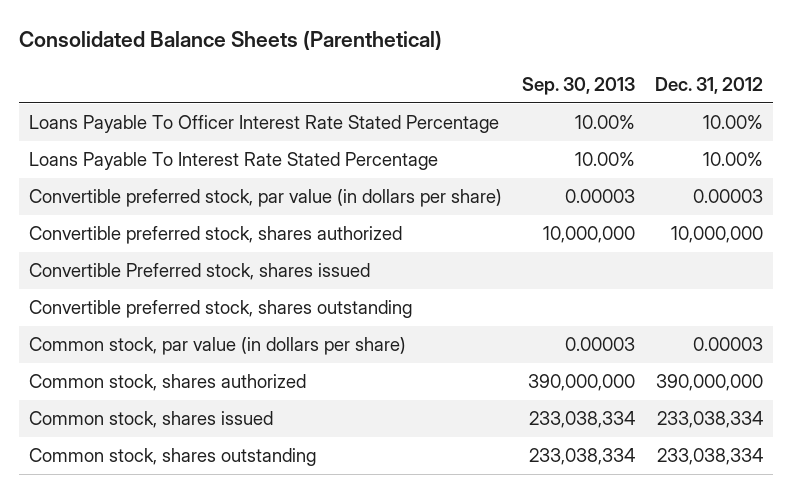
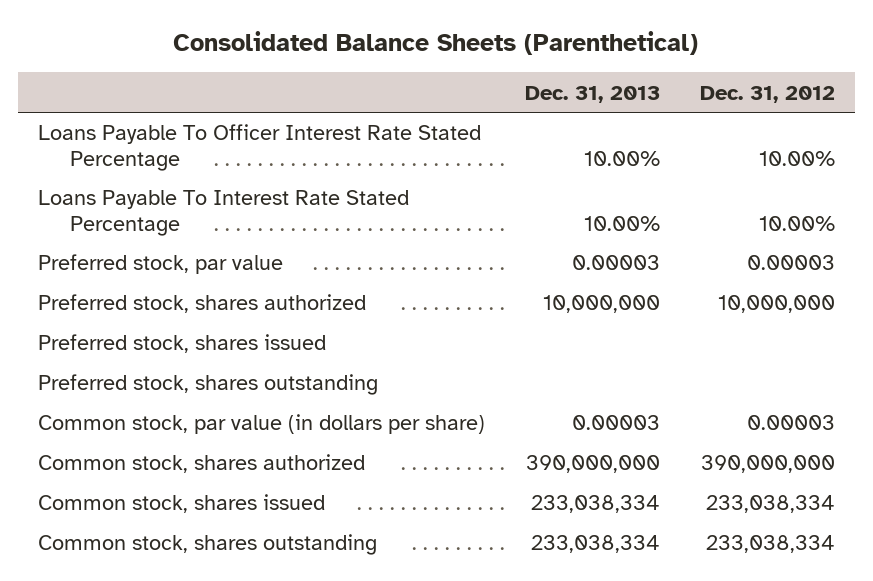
[521,76,635,95] Sep. 30, 2013 -> none
none -> [524,85,660,103] Dec. 31, 2013
[28,189,502,208] Convertible preferred stock, par value (in dollars per share) -> [37,254,283,275] Preferred stock, par value
[28,226,402,245] Convertible preferred stock, shares authorized -> [37,294,366,314] Preferred stock, shares authorized
[28,263,370,281] Convertible Preferred stock, shares issued -> [37,334,326,354] Preferred stock, shares issued
[28,300,412,319] Convertible preferred stock, shares outstanding -> [37,374,378,396] Preferred stock, shares outstanding

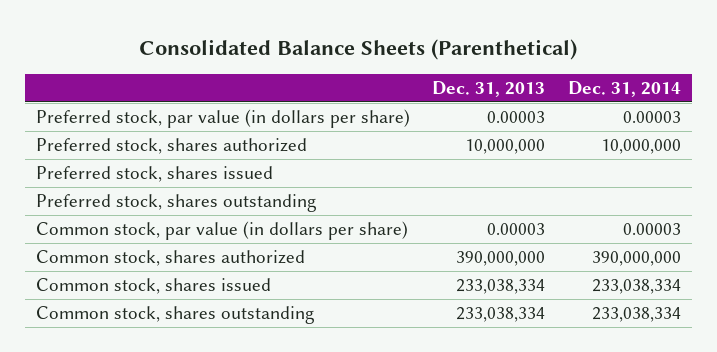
[699,85,835,103] Dec. 31, 2012 -> none
none -> [567,81,681,98] Dec. 31, 2014
[37,124,481,171] Loans Payable To Officer Interest Rate Stated Percentage -> none
[37,190,409,236] Loans Payable To Interest Rate Stated Percentage -> none
[37,254,283,275] Preferred stock, par value -> [36,109,411,129] Preferred stock, par value (in dollars per share)

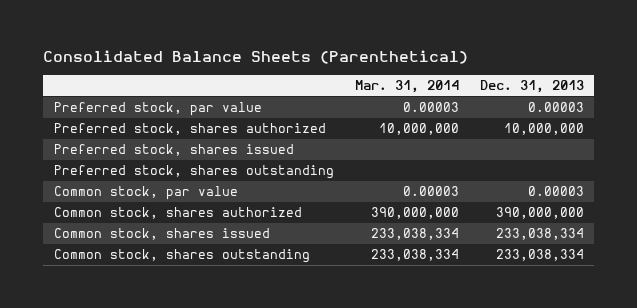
[567,81,681,98] Dec. 31, 2014 -> none
none -> [354,80,459,94] Mar. 31, 2014
[36,109,411,129] Preferred stock, par value (in dollars per share) -> [53,102,262,117] Preferred stock, par value
[36,221,409,241] Common stock, par value (in dollars per share) -> [53,186,238,201] Common stock, par value

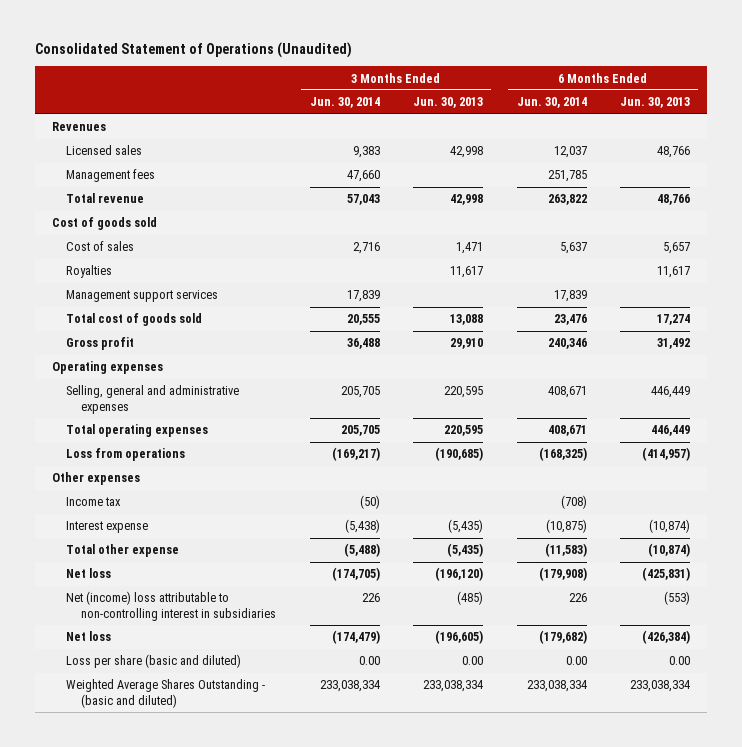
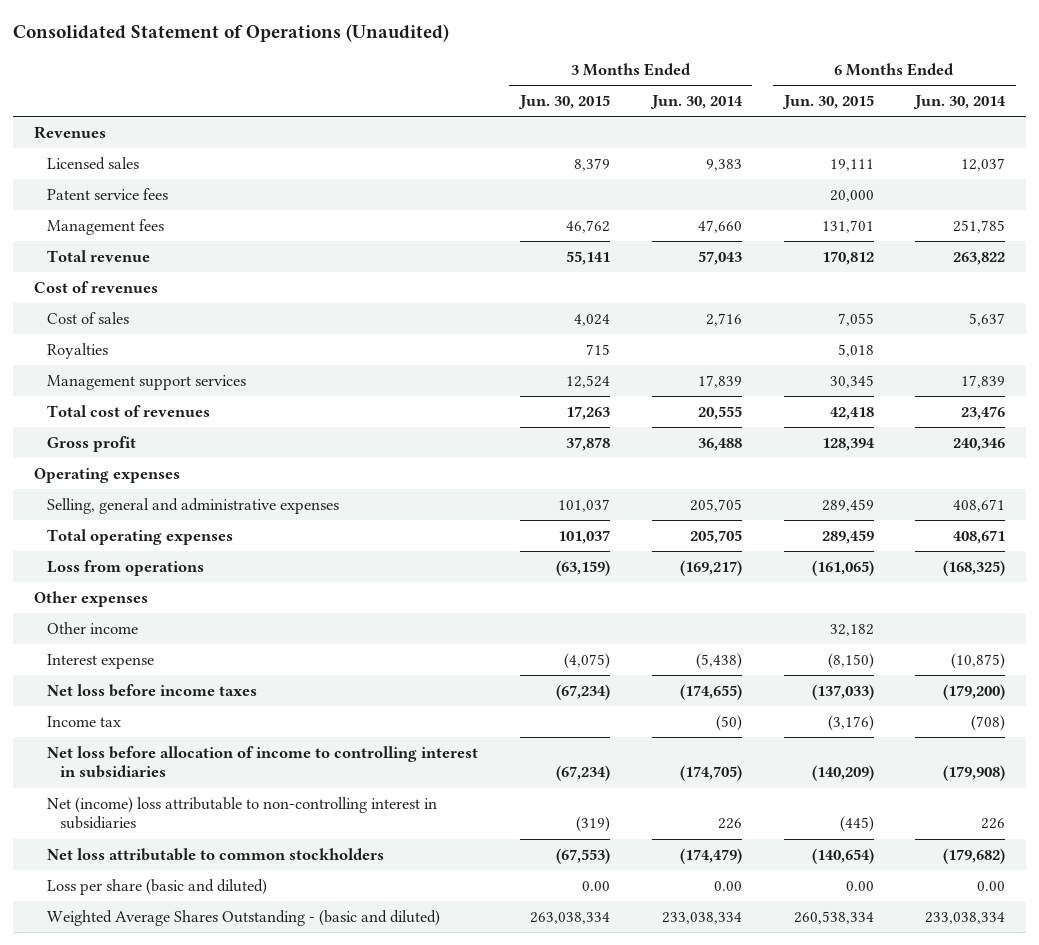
[413,97,484,109] Jun. 30, 2013 -> none
[620,97,691,109] Jun. 30, 2013 -> none
none -> [517,95,610,110] Jun. 30, 2015
none -> [781,95,874,110] Jun. 30, 2015
none -> [47,187,169,200] Patent service fees
[51,217,157,231] Cost of goods sold -> none
none -> [33,280,158,293] Cost of revenues
[66,313,203,327] Total cost of goods sold -> [47,404,211,417] Total cost of revenues
none -> [47,621,139,634] Other income
[66,544,180,558] Total other expense -> none
none -> [47,683,258,697] Net loss before income taxes
[66,497,122,507] Income tax -> [47,715,122,727] Income tax
[66,568,112,579] Net loss -> [47,745,479,779] Net loss before allocation of income to controlling interest in subsidiaries
[66,631,112,642] Net loss -> [47,847,385,861] Net loss attributable to common stockholders

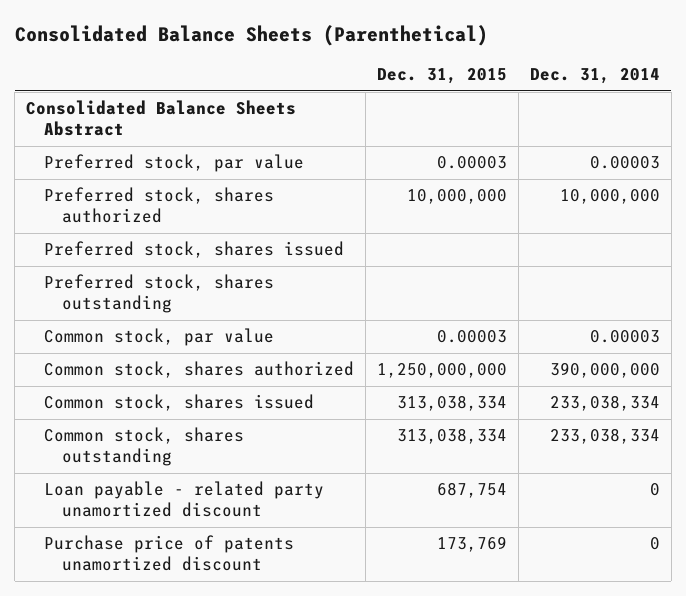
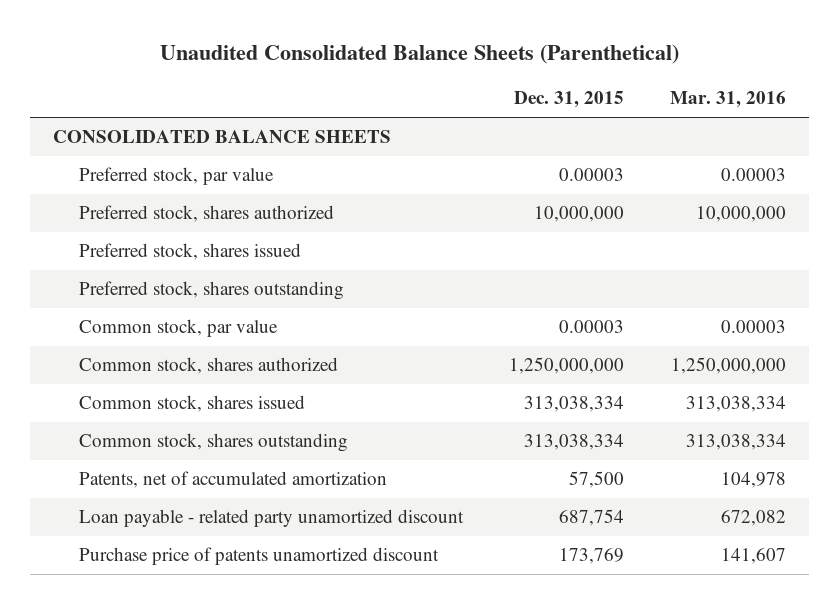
[14,25,488,47] Consolidated Balance Sheets (Parenthetical) -> [159,43,679,64] Unaudited Consolidated Balance Sheets (Parenthetical)
[529,68,660,85] Dec. 31, 2014 -> none
none -> [670,91,787,109] Mar. 31, 2016
[26,100,297,137] Consolidated Balance Sheets Abstract -> [53,130,392,144] CONSOLIDATED BALANCE SHEETS
none -> [79,471,388,489] Patents, net of accumulated amortization

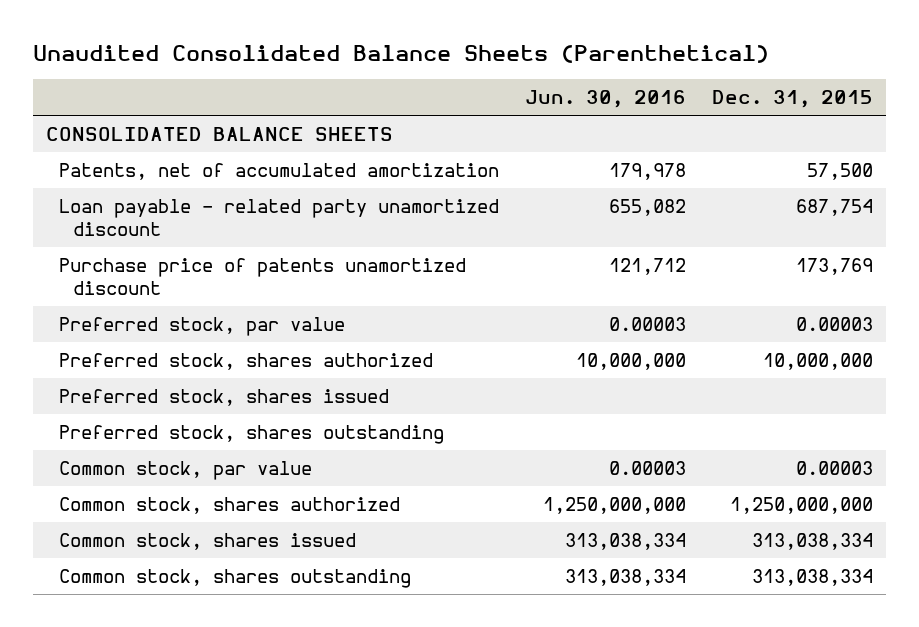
[670,91,787,109] Mar. 31, 2016 -> none
none -> [525,90,687,109] Jun. 30, 2016
[79,471,388,489] Patents, net of accumulated amortization -> [59,162,500,180] Patents, net of accumulated amortization
[79,509,465,528] Loan payable - related party unamortized discount -> [59,198,500,236] Loan payable - related party unamortized discount
[79,547,440,566] Purchase price of patents unamortized discount -> [59,257,467,295] Purchase price of patents unamortized discount

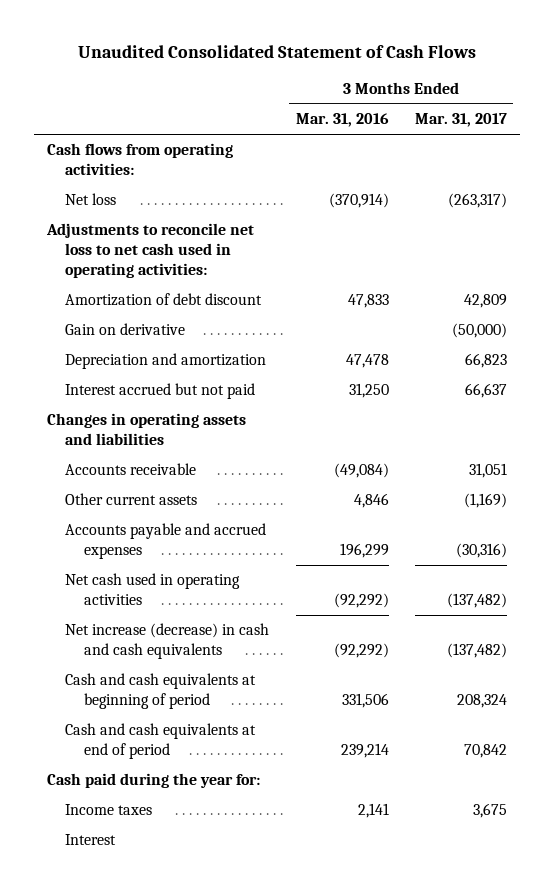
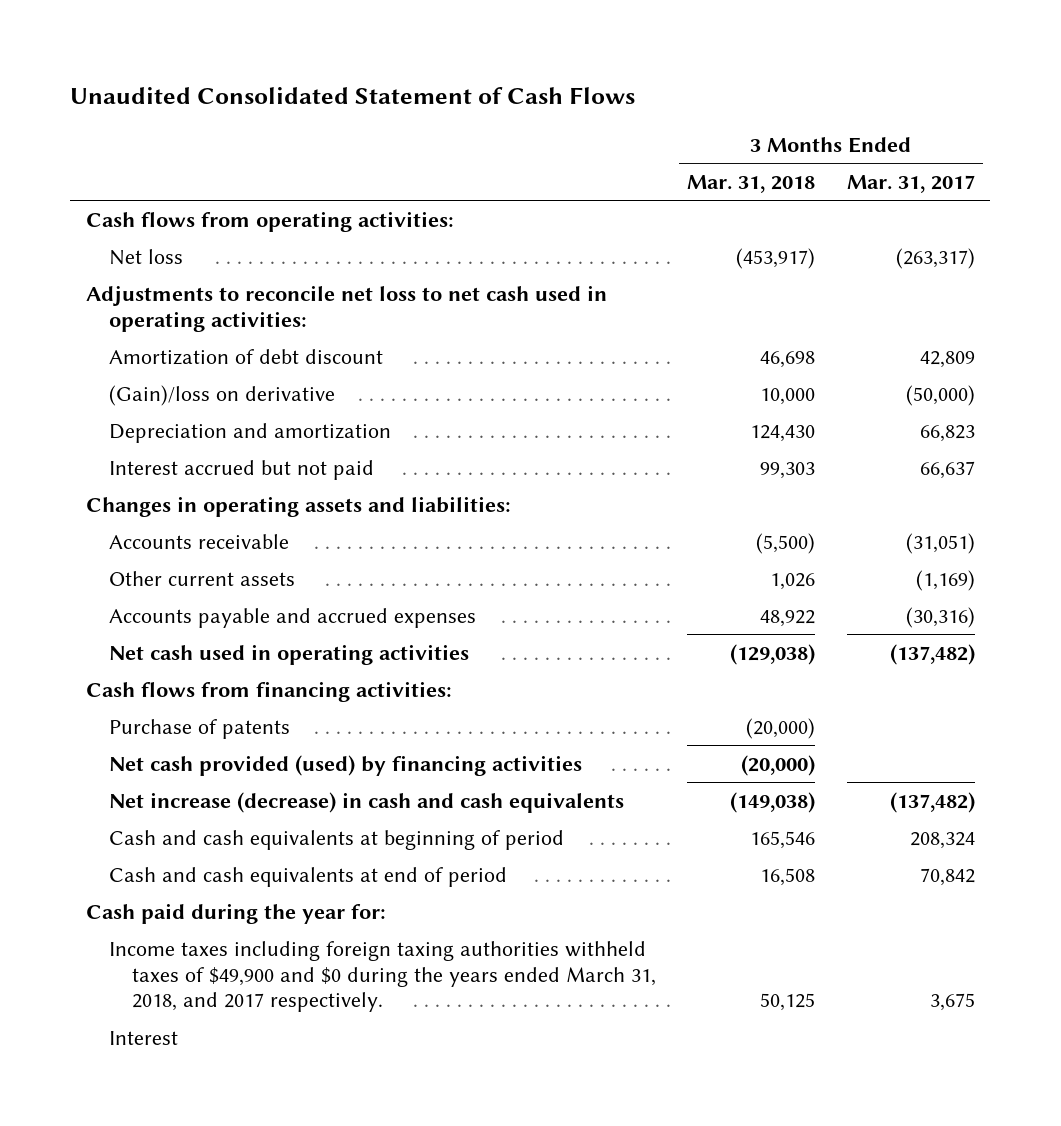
[295,113,389,128] Mar. 31, 2016 -> none
none -> [687,174,816,193] Mar. 31, 2018
[65,323,186,336] Gain on derivative -> [108,384,335,406] (Gain)/loss on derivative
[47,413,247,446] Changes in operating assets and liabilities -> [86,495,512,517] Changes in operating assets and liabilities:
[468,463,507,479] 31,051 -> [905,532,975,554] (31,051)
none -> [86,680,453,702] Cash flows from financing activities:
none -> [108,718,290,739] Purchase of patents
none -> [108,754,582,776] Net cash provided (used) by financing activities
[65,804,153,816] Income taxes -> [108,940,656,1013] Income taxes including foreign taxing authorities withheld taxes of $49,900 and $0 during the years ended March 31, 2018, and 2017 respectively.

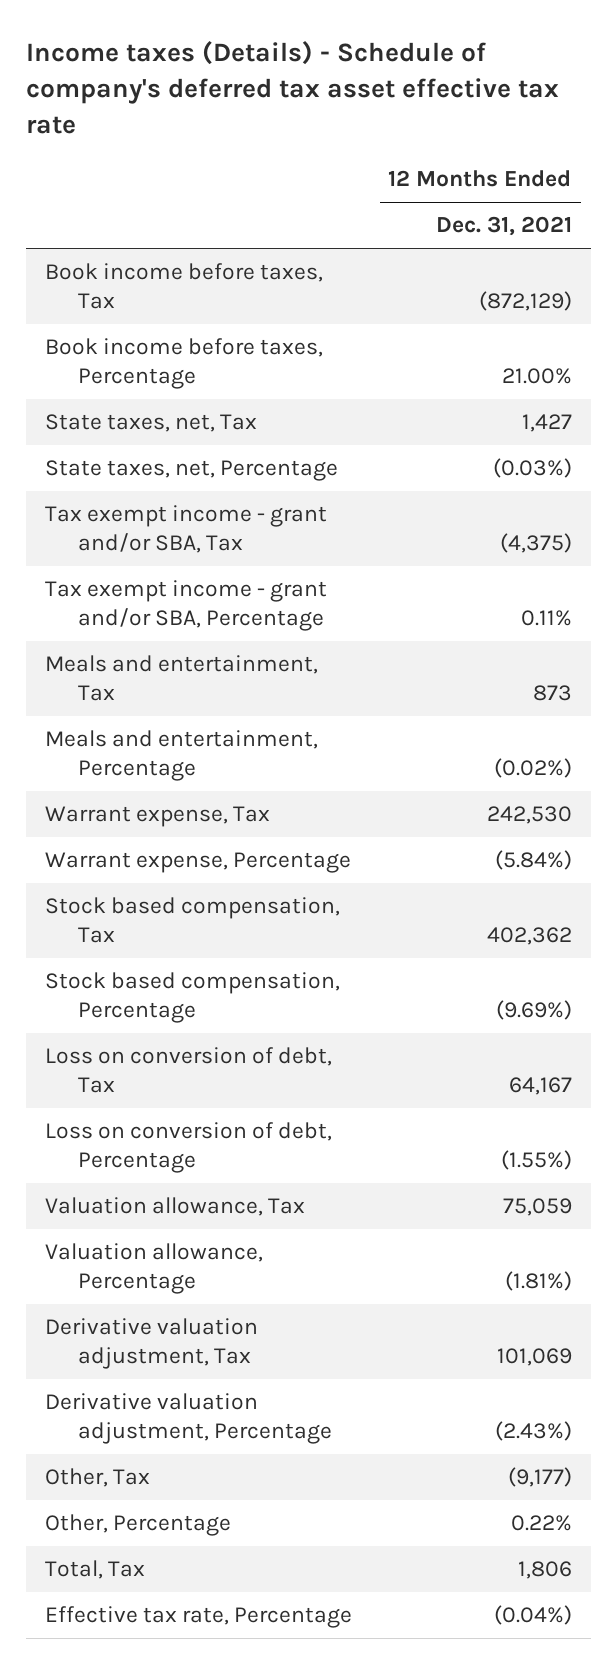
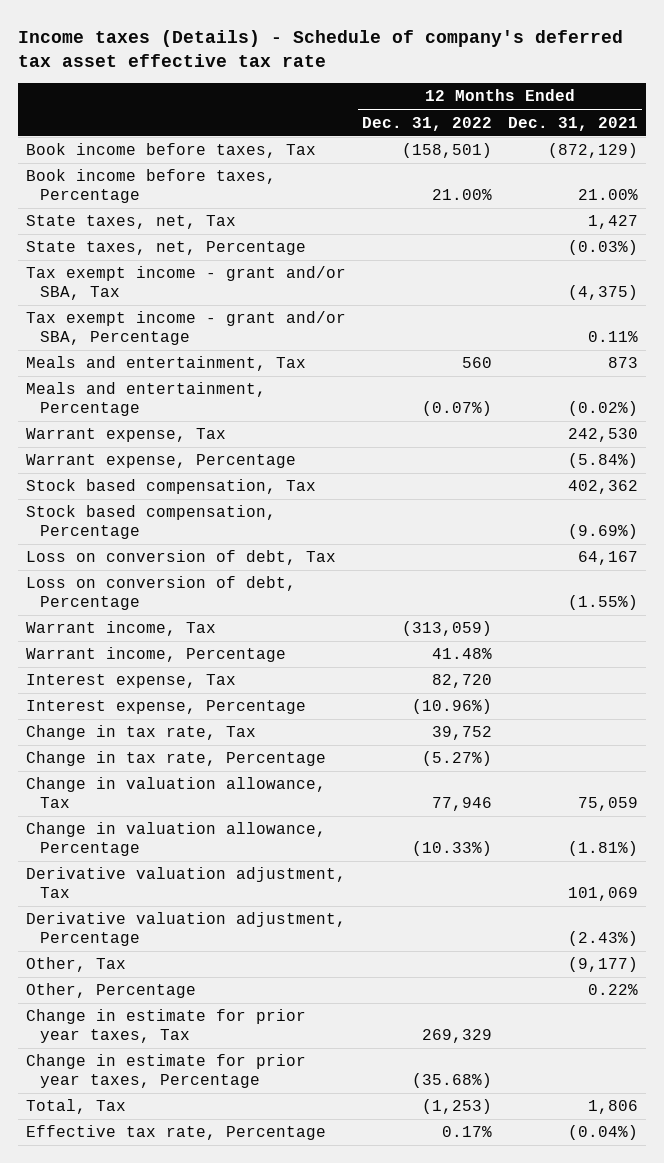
none -> [362,116,493,131] Dec. 31, 2022
none -> [26,621,217,637] Warrant income, Tax
none -> [26,647,287,663] Warrant income, Percentage
none -> [26,674,237,689] Interest expense, Tax
none -> [26,700,307,715] Interest expense, Percentage
none -> [26,725,257,741] Change in tax rate, Tax
none -> [26,751,327,767] Change in tax rate, Percentage
[44,1197,305,1217] Valuation allowance, Tax -> [26,777,327,808] Change in valuation allowance, Tax
[44,1243,263,1295] Valuation allowance, Percentage -> [26,822,327,856] Change in valuation allowance, Percentage
none -> [26,1009,307,1043] Change in estimate for prior year taxes, Tax
none -> [26,1054,307,1088] Change in estimate for prior year taxes, Percentage

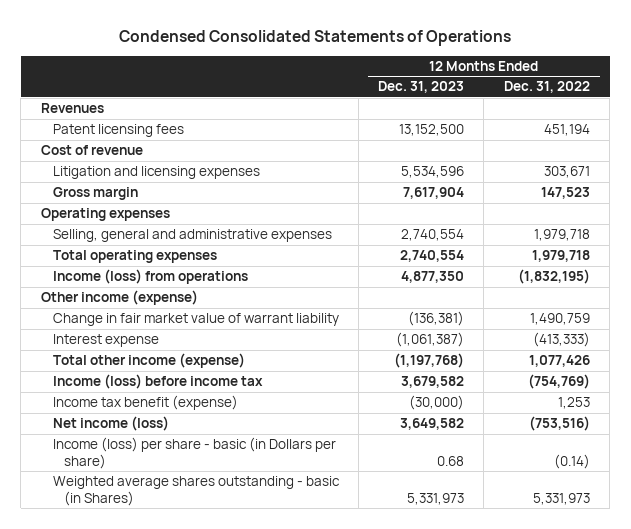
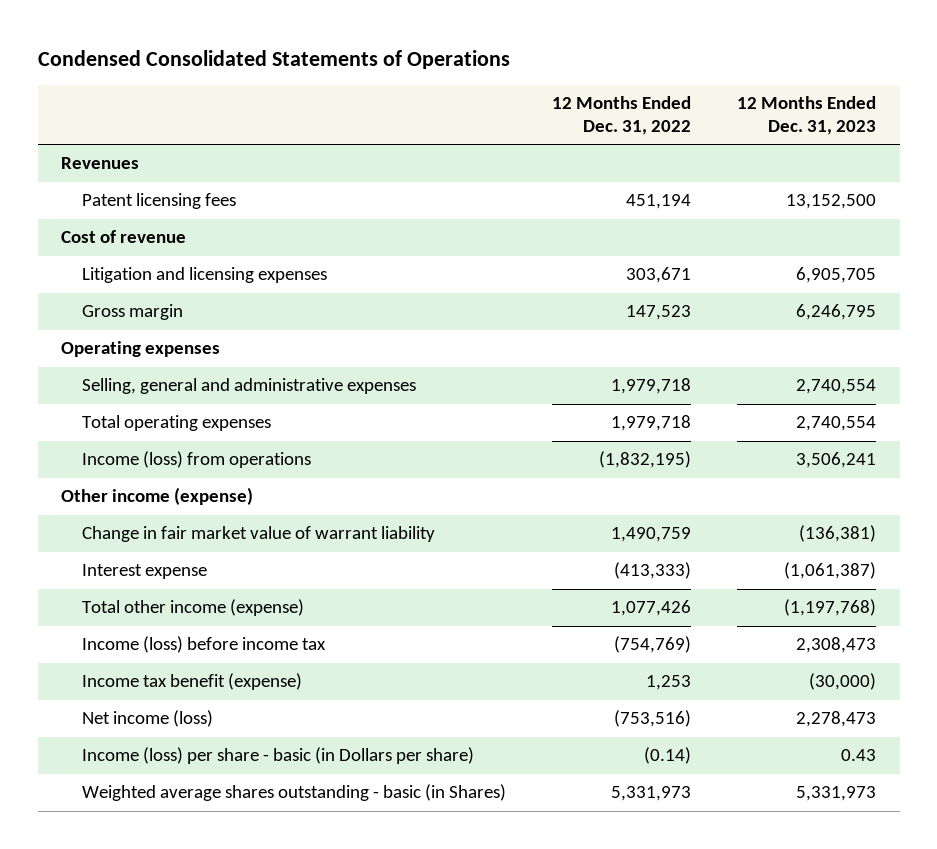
[401,166,465,179] 5,534,596 -> [796,267,877,284] 6,905,705
[403,187,465,200] 7,617,904 -> [796,304,877,321] 6,246,795
[401,271,465,284] 4,877,350 -> [796,452,877,469] 3,506,241
[401,376,465,389] 3,679,582 -> [796,637,877,654] 2,308,473
[400,418,465,431] 3,649,582 -> [796,711,877,728] 2,278,473
[437,455,465,466] 0.68 -> [841,749,877,762] 0.43

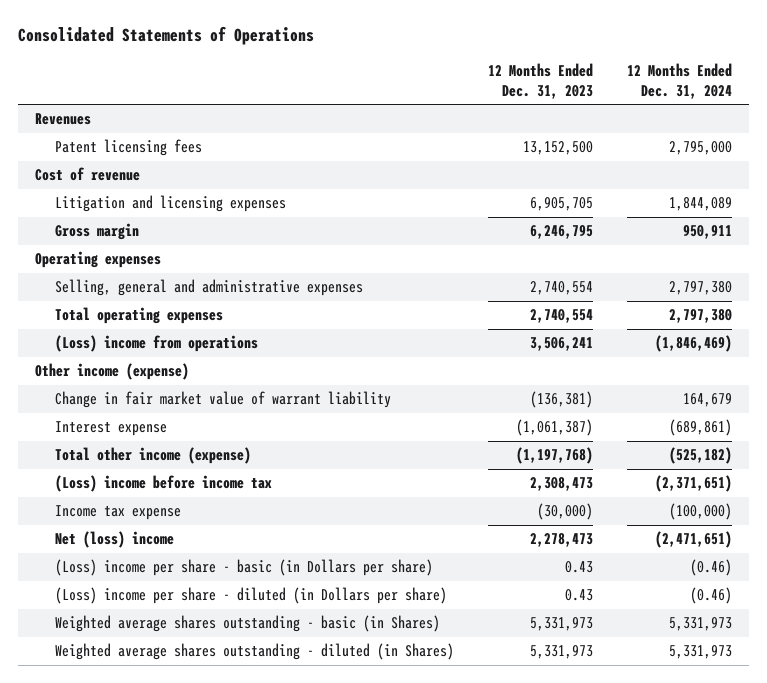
[37,50,510,70] Condensed Consolidated Statements of Operations -> [17,26,314,46] Consolidated Statements of Operations
[551,96,691,135] 12 Months Ended Dec. 31, 2022 -> none
none -> [627,62,733,99] 12 Months Ended Dec. 31, 2024
[81,451,311,469] Income (loss) from operations -> [55,335,259,353] (Loss) income from operations
[81,636,326,654] Income (loss) before income tax -> [55,475,273,493] (Loss) income before income tax
[81,673,302,691] Income tax benefit (expense) -> [55,505,182,521] Income tax expense
[81,710,213,728] Net income (loss) -> [55,531,175,549] Net (loss) income
[81,747,474,765] Income (loss) per share - basic (in Dollars per share) -> [55,559,434,577] (Loss) income per share - basic (in Dollars per share)
none -> [55,587,448,605] (Loss) income per share - diluted (in Dollars per share)
none -> [55,643,455,661] Weighted average shares outstanding - diluted (in Shares)

